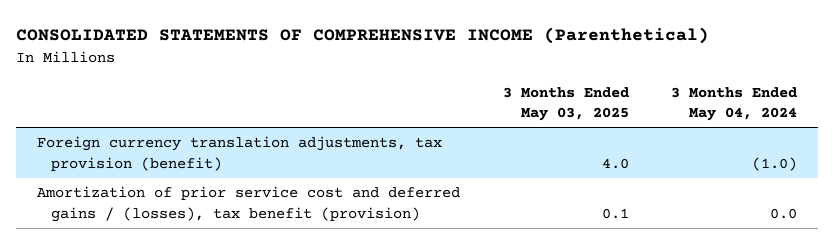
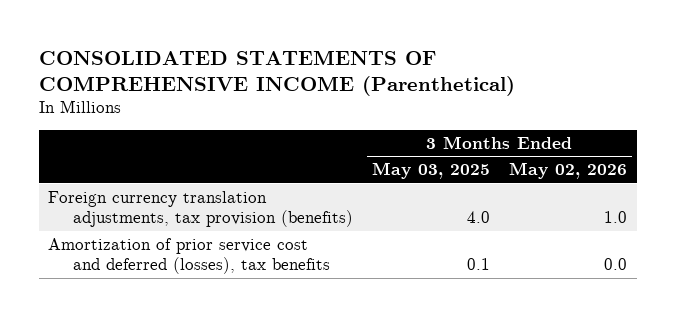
[671,86,798,121] 3 Months Ended May 04, 2024 -> none
none -> [509,162,628,180] May 02, 2026
[37,136,443,171] Foreign currency translation adjustments, tax provision (benefit) -> [48,190,353,228] Foreign currency translation adjustments, tax provision (benefits)
[37,186,461,222] Amortization of prior service cost and deferred gains / (losses), tax benefit (provision) -> [48,237,330,275] Amortization of prior service cost and deferred (losses), tax benefits

